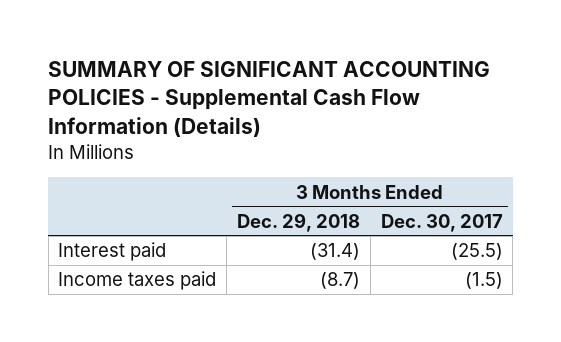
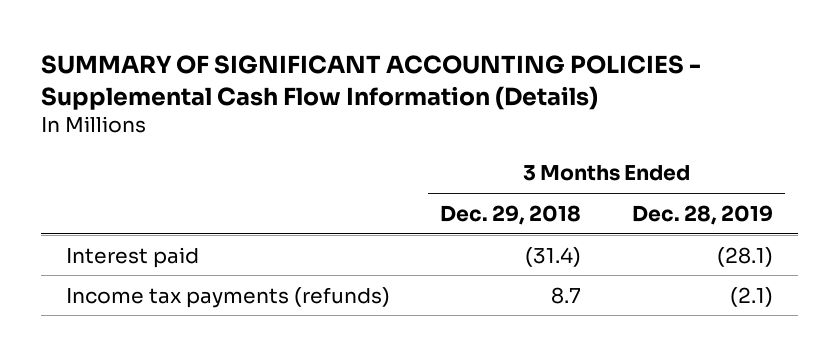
[380,213,503,232] Dec. 30, 2017 -> none
none -> [631,204,773,225] Dec. 28, 2019
[58,271,217,291] Income taxes paid -> [66,286,391,308] Income tax payments (refunds)
[319,272,360,290] (8.7) -> [551,286,582,304] 8.7

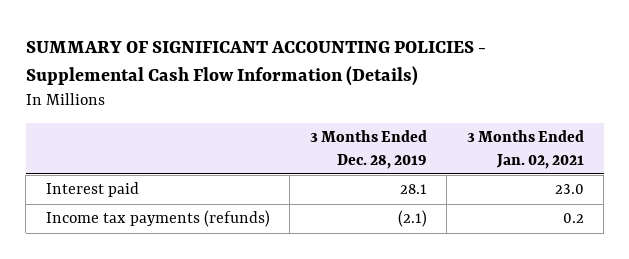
[440,204,582,225] Dec. 29, 2018 -> none
none -> [466,130,584,169] 3 Months Ended Jan. 02, 2021
[716,246,773,267] (28.1) -> [399,184,427,195] 28.1

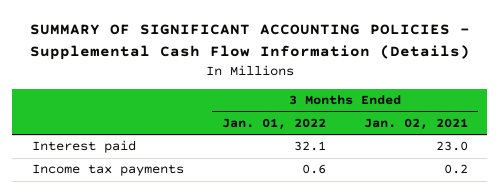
[309,130,427,169] 3 Months Ended Dec. 28, 2019 -> none
none -> [221,118,326,131] Jan. 01, 2022
[45,210,270,228] Income tax payments (refunds) -> [31,164,184,177] Income tax payments

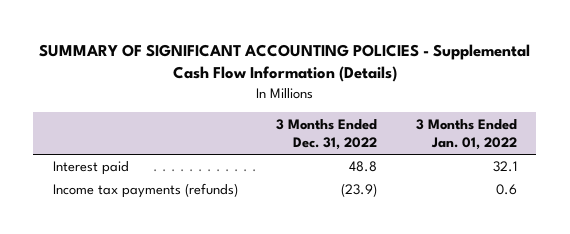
[364,118,469,131] Jan. 02, 2021 -> none
none -> [276,118,378,151] 3 Months Ended Dec. 31, 2022
[31,164,184,177] Income tax payments -> [52,183,238,199] Income tax payments (refunds)

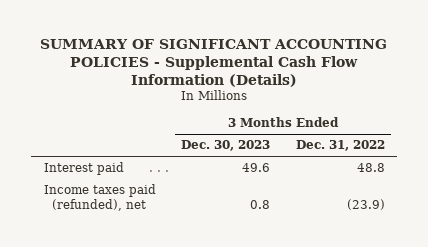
[416,118,518,151] 3 Months Ended Jan. 01, 2022 -> none
none -> [181,140,271,152] Dec. 30, 2023
[52,183,238,199] Income tax payments (refunds) -> [43,184,156,212] Income taxes paid (refunded), net

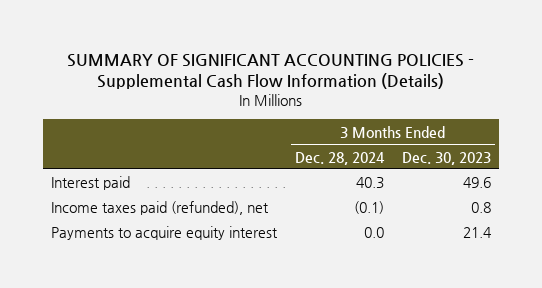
[295,140,385,152] Dec. 31, 2022 -> none
none -> [295,151,386,165] Dec. 28, 2024
none -> [51,226,279,241] Payments to acquire equity interest

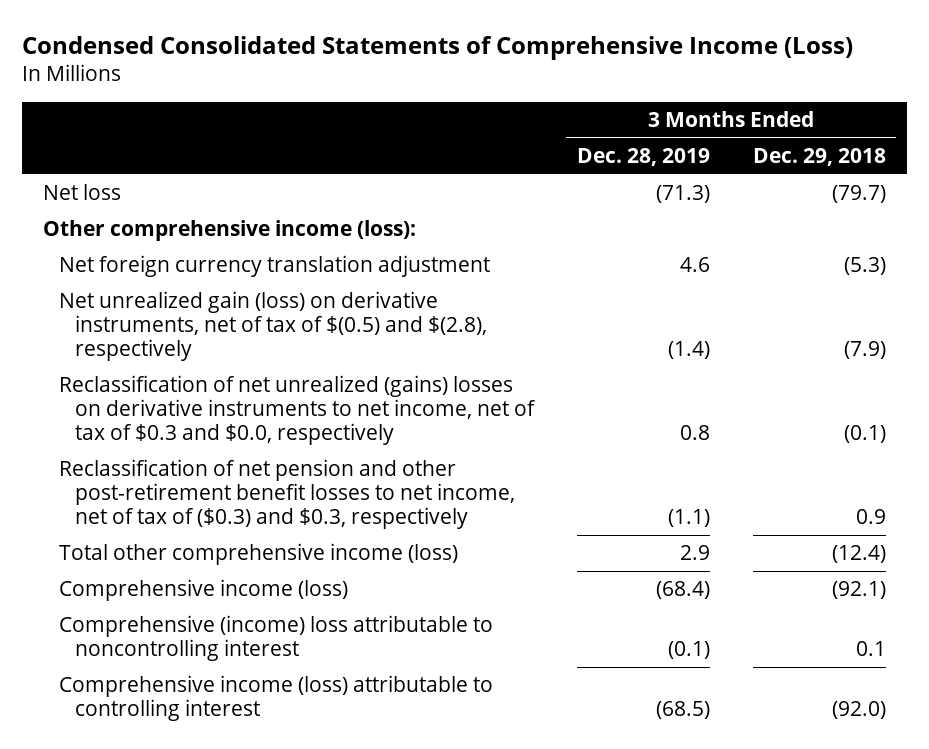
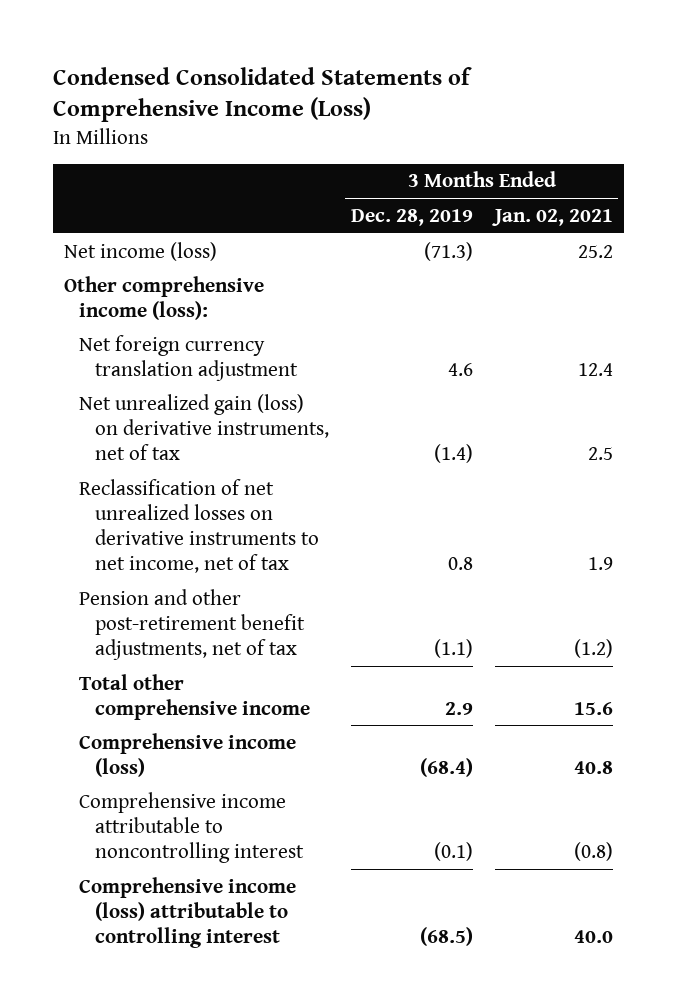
[752,148,886,167] Dec. 29, 2018 -> none
none -> [491,208,613,226] Jan. 02, 2021
[43,184,122,201] Net loss -> [64,241,218,261] Net income (loss)
[59,291,487,361] Net unrealized gain (loss) on derivative instruments, net of tax of $(0.5) and $(2.8), respectively -> [79,393,329,460] Net unrealized gain (loss) on derivative instruments, net of tax
[59,375,536,445] Reclassification of net unrealized (gains) losses on derivative instruments to net income, net of tax of $0.3 and $0.0, respectively -> [79,478,319,573] Reclassification of net unrealized losses on derivative instruments to net income, net of tax
[59,459,515,529] Reclassification of net pension and other post-retirement benefit losses to net income, net of tax of ($0.3) and $0.3, respectively -> [79,588,305,660] Pension and other post-retirement benefit adjustments, net of tax
[59,543,459,566] Total other comprehensive income (loss) -> [79,673,310,720] Total other comprehensive income
[59,615,494,662] Comprehensive (income) loss attributable to noncontrolling interest -> [79,791,304,863] Comprehensive income attributable to noncontrolling interest

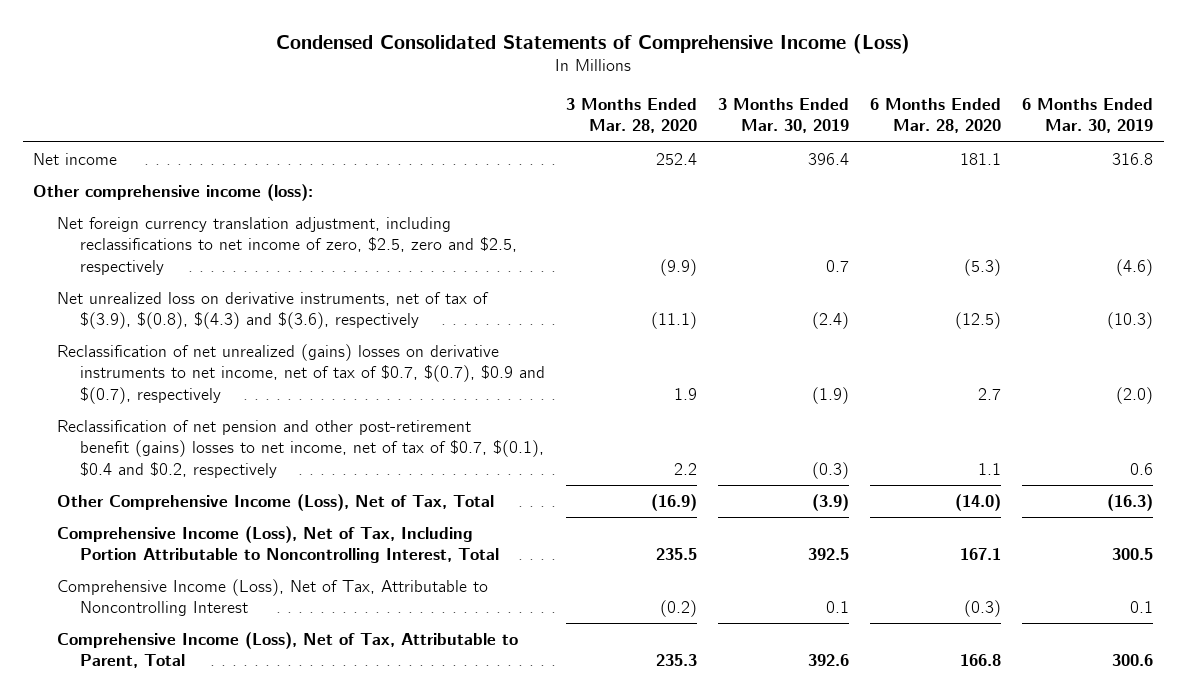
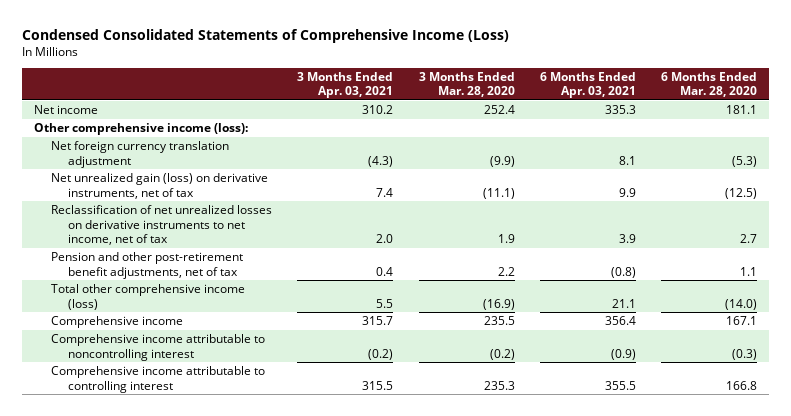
[718,97,850,134] 3 Months Ended Mar. 30, 2019 -> none
[1022,97,1154,134] 6 Months Ended Mar. 30, 2019 -> none
none -> [297,71,394,99] 3 Months Ended Apr. 03, 2021
none -> [539,71,636,99] 6 Months Ended Apr. 03, 2021
[56,216,518,275] Net foreign currency translation adjustment, including reclassifications to net income of zero, $2.5, zero and $2.5, respectively -> [51,140,230,168] Net foreign currency translation adjustment
[56,291,489,330] Net unrealized loss on derivative instruments, net of tax of $(3.9), $(0.8), $(4.3) and $(3.6), respectively -> [51,172,269,199] Net unrealized gain (loss) on derivative instruments, net of tax
[56,343,546,404] Reclassification of net unrealized (gains) losses on derivative instruments to net income, net of tax of $0.7, $(0.7), $0.9 and $(0.7), respectively -> [51,204,273,246] Reclassification of net unrealized losses on derivative instruments to net income, net of tax
[56,419,545,478] Reclassification of net pension and other post-retirement benefit (gains) losses to net income, net of tax of $0.7, $(0.1), $0.4 and $0.2, respectively -> [51,251,244,279] Pension and other post-retirement benefit adjustments, net of tax
[56,493,494,511] Other Comprehensive Income (Loss), Net of Tax, Total -> [51,283,246,310] Total other comprehensive income (loss)
[56,525,500,564] Comprehensive Income (Loss), Net of Tax, Including Portion Attributable to Noncontrolling Interest, Total -> [51,315,184,328] Comprehensive income
[56,578,488,617] Comprehensive Income (Loss), Net of Tax, Attributable to Noncontrolling Interest -> [51,333,266,361] Comprehensive income attributable to noncontrolling interest
[56,631,518,669] Comprehensive Income (Loss), Net of Tax, Attributable to Parent, Total -> [51,365,266,393] Comprehensive income attributable to controlling interest

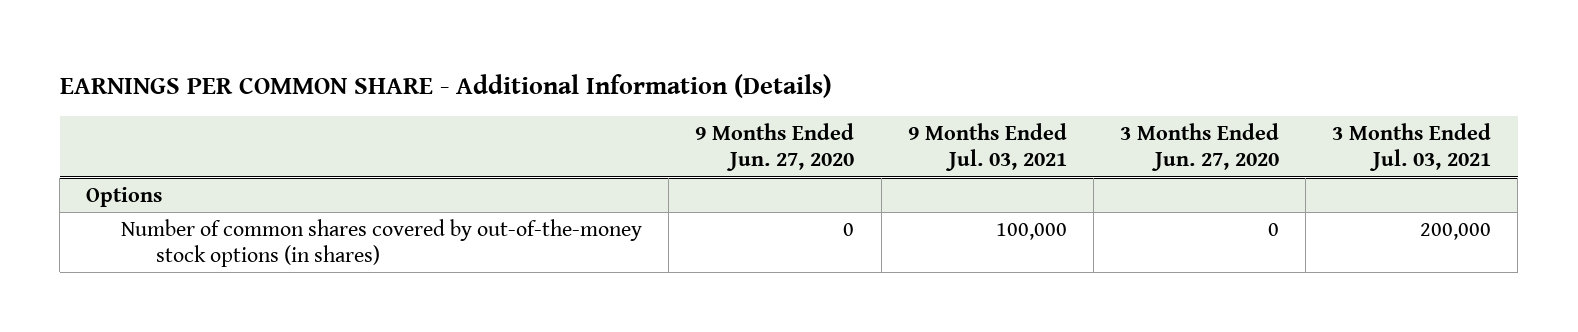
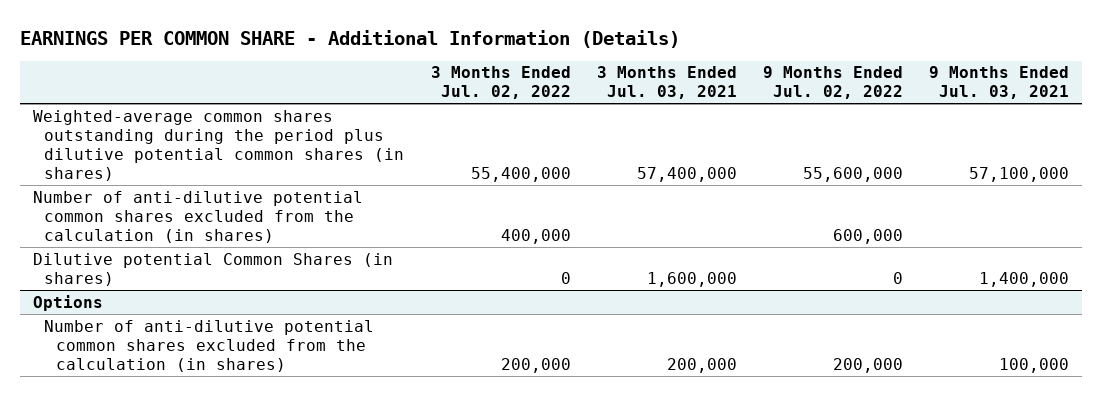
[695,123,855,172] 9 Months Ended Jun. 27, 2020 -> none
[1119,123,1279,172] 3 Months Ended Jun. 27, 2020 -> none
none -> [430,66,571,100] 3 Months Ended Jul. 02, 2022
none -> [762,66,903,100] 9 Months Ended Jul. 02, 2022
none -> [32,109,405,181] Weighted-average common shares outstanding during the period plus dilutive potential common shares (in shares)
none -> [32,190,363,243] Number of anti-dilutive potential common shares excluded from the calculation (in shares)
none -> [32,252,393,286] Dilutive potential Common Shares (in shares)
[121,218,643,268] Number of common shares covered by out-of-the-money stock options (in shares) -> [44,319,375,372] Number of anti-dilutive potential common shares excluded from the calculation (in shares)

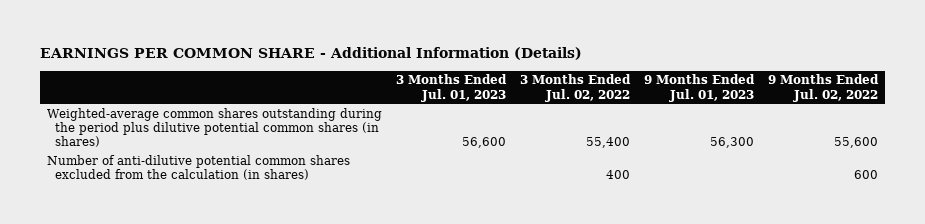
[596,66,737,100] 3 Months Ended Jul. 03, 2021 -> none
[929,66,1070,100] 9 Months Ended Jul. 03, 2021 -> none
none -> [395,74,507,102] 3 Months Ended Jul. 01, 2023
none -> [644,74,756,102] 9 Months Ended Jul. 01, 2023
[32,252,393,286] Dilutive potential Common Shares (in shares) -> none
[32,294,103,311] Options -> none
[44,319,375,372] Number of anti-dilutive potential common shares excluded from the calculation (in shares) -> none
[470,166,571,182] 55,400,000 -> [585,137,630,149] 55,400
[802,166,903,182] 55,600,000 -> [834,137,879,149] 55,600
[500,228,571,244] 400,000 -> [605,170,630,180] 400
[832,228,903,244] 600,000 -> [854,170,879,180] 600

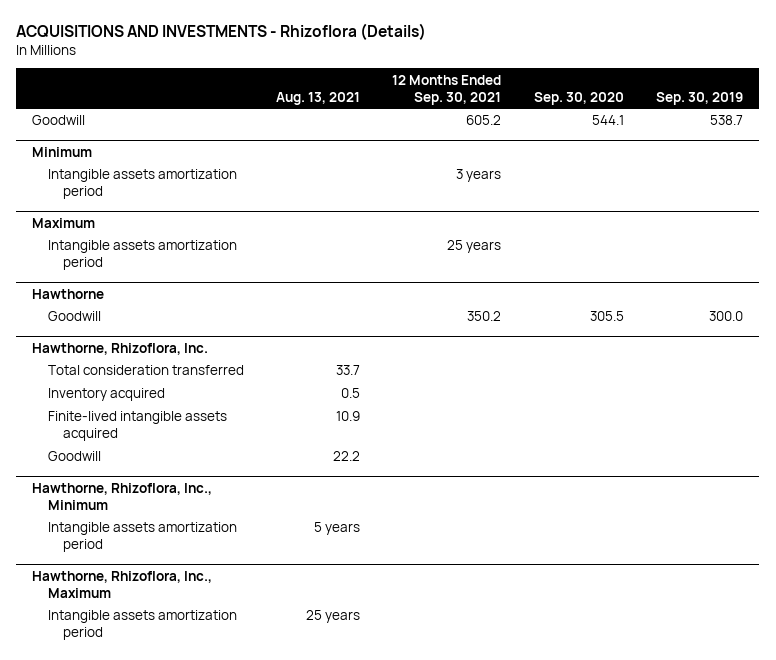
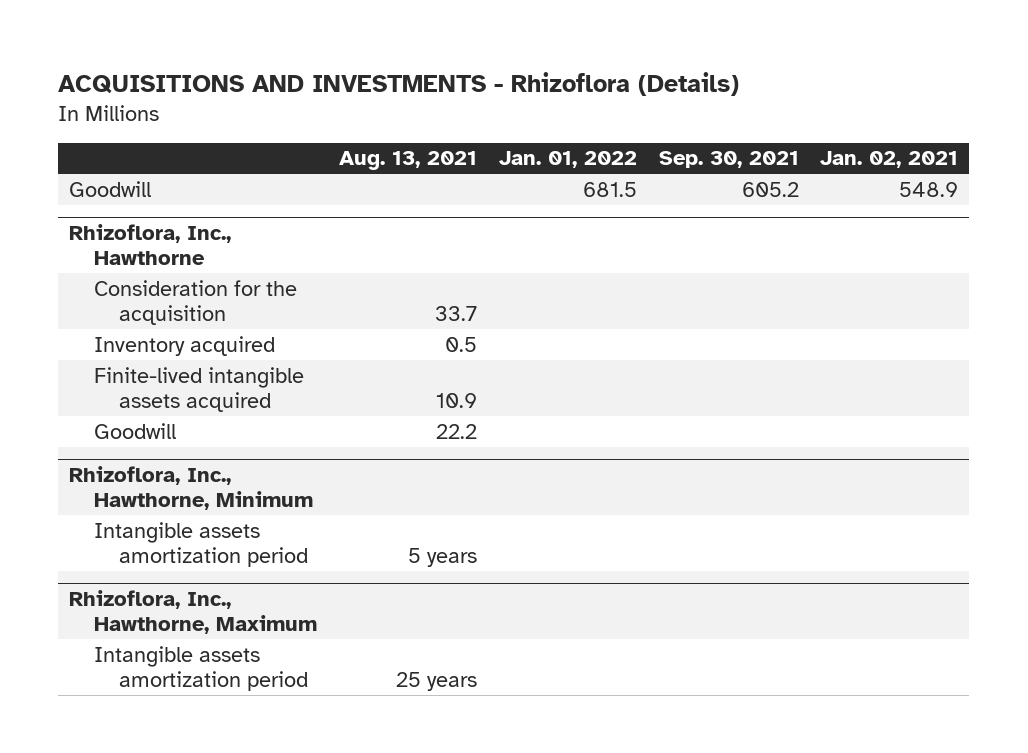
[392,74,502,105] 12 Months Ended Sep. 30, 2021 -> none
[533,91,624,105] Sep. 30, 2020 -> none
[656,91,744,105] Sep. 30, 2019 -> none
none -> [498,151,637,169] Jan. 01, 2022
none -> [658,151,799,169] Sep. 30, 2021
none -> [820,151,959,169] Jan. 02, 2021
[32,146,93,157] Minimum -> none
[47,169,237,200] Intangible assets amortization period -> none
[32,217,96,228] Maximum -> none
[47,240,237,271] Intangible assets amortization period -> none
[32,288,105,299] Hawthorne -> none
[47,311,101,322] Goodwill -> none
[32,342,209,355] Hawthorne, Rhizoflora, Inc. -> [69,224,232,266] Rhizoflora, Inc., Hawthorne
[47,365,244,376] Total consideration transferred -> [94,279,298,325] Consideration for the acquisition
[32,482,213,510] Hawthorne, Rhizoflora, Inc., Minimum -> [69,466,314,511] Rhizoflora, Inc., Hawthorne, Minimum
[32,570,213,598] Hawthorne, Rhizoflora, Inc., Maximum -> [69,590,318,635] Rhizoflora, Inc., Hawthorne, Maximum

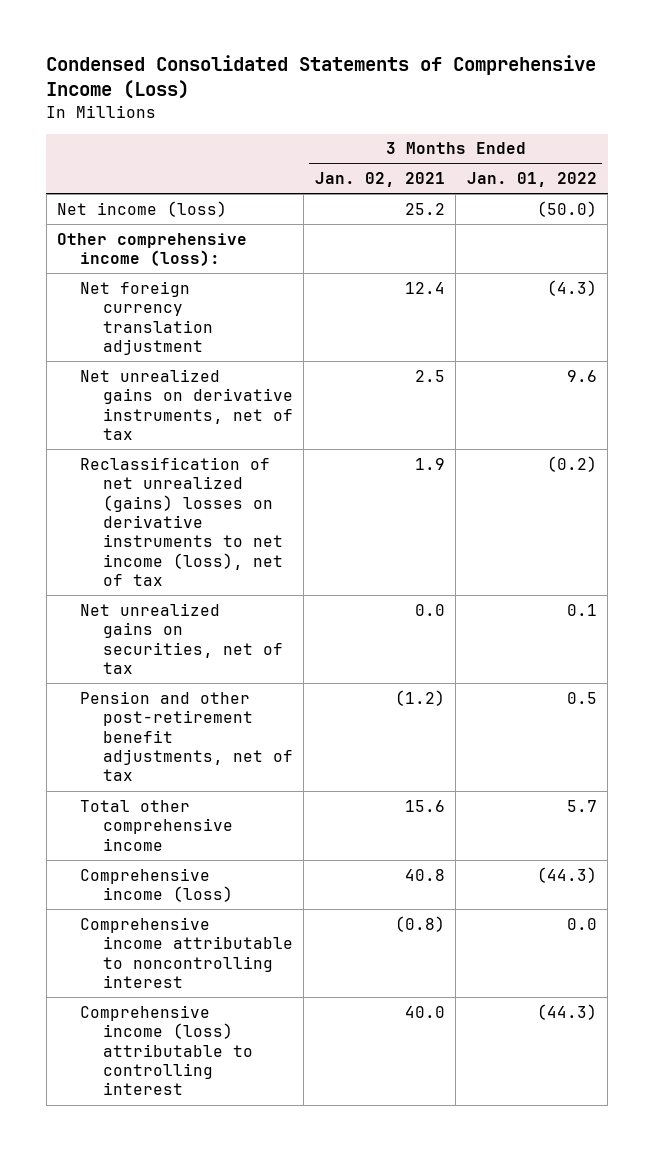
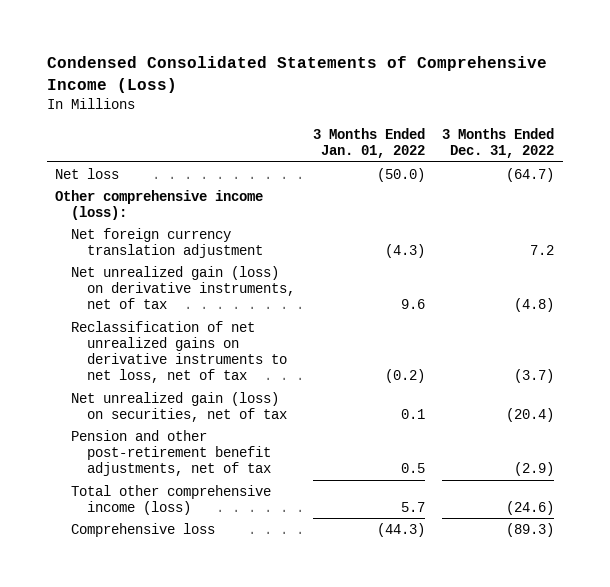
[314,172,445,188] Jan. 02, 2021 -> none
none -> [442,127,555,159] 3 Months Ended Dec. 31, 2022
[57,200,228,217] Net income (loss) -> [55,167,120,179] Net loss
[80,368,293,441] Net unrealized gains on derivative instruments, net of tax -> [71,265,296,310] Net unrealized gain (loss) on derivative instruments, net of tax
[80,456,283,587] Reclassification of net unrealized (gains) losses on derivative instruments to net income (loss), net of tax -> [71,320,288,384] Reclassification of net unrealized gains on derivative instruments to net loss, net of tax
[80,602,283,675] Net unrealized gains on securities, net of tax -> [71,391,288,422] Net unrealized gain (loss) on securities, net of tax
[80,916,293,989] Comprehensive income attributable to noncontrolling interest -> none
[80,1004,253,1096] Comprehensive income (loss) attributable to controlling interest -> none
[80,799,233,851] Total other comprehensive income -> [71,484,272,515] Total other comprehensive income (loss)
[80,867,233,903] Comprehensive income (loss) -> [71,522,216,537] Comprehensive loss

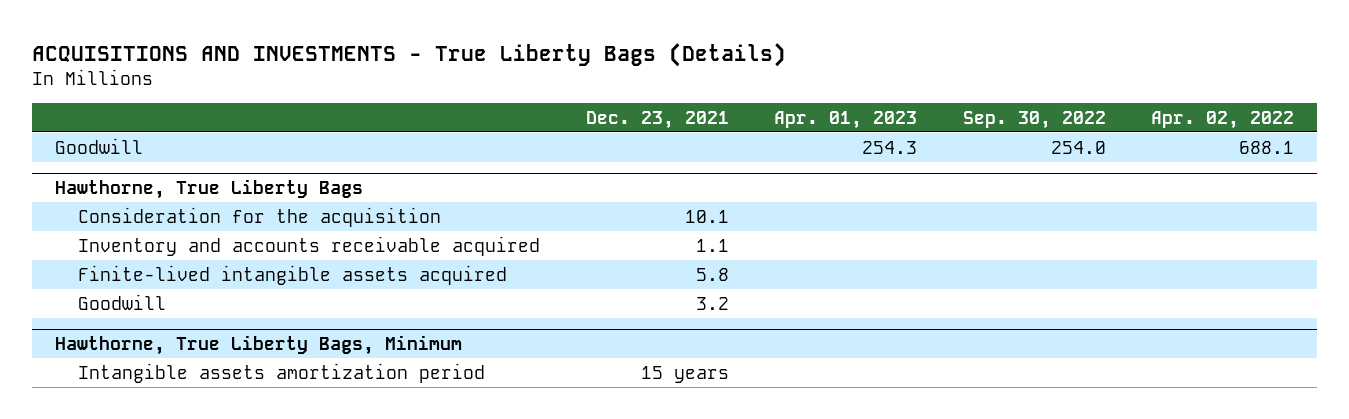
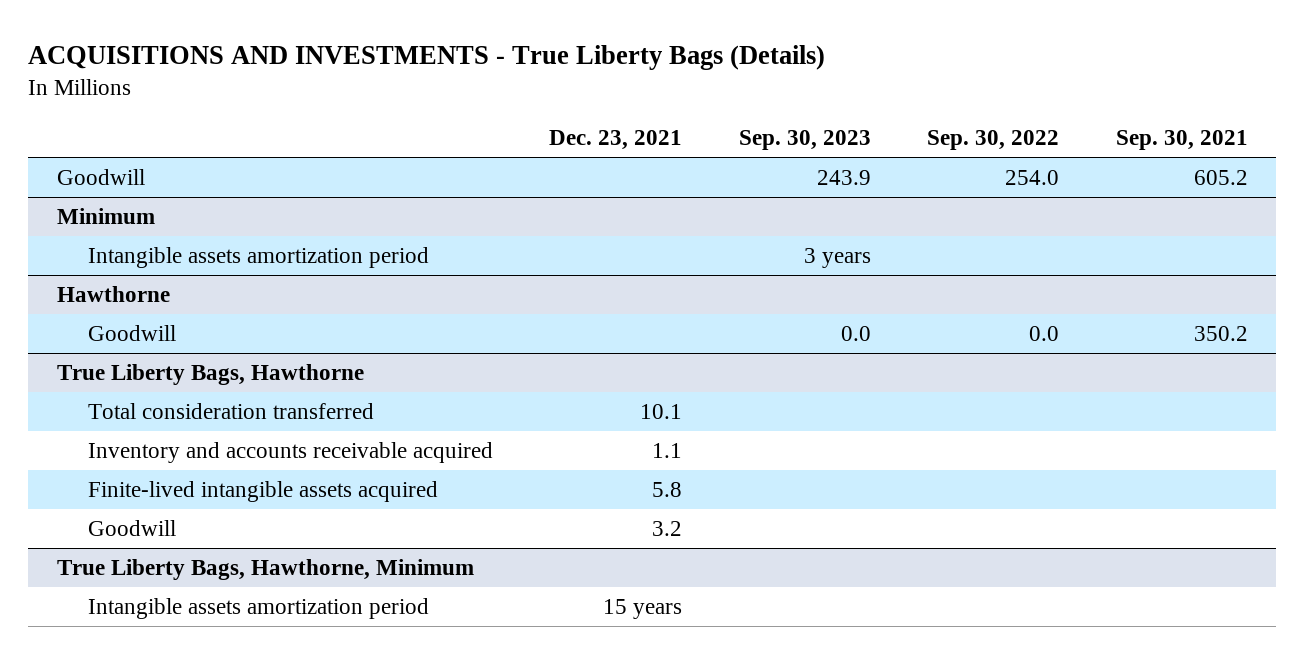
[774,110,918,129] Apr. 01, 2023 -> none
[1151,110,1295,129] Apr. 02, 2022 -> none
none -> [738,130,871,151] Sep. 30, 2023
none -> [1116,130,1249,151] Sep. 30, 2021
none -> [56,207,155,224] Minimum
none -> [87,246,429,268] Intangible assets amortization period
none -> [56,285,170,302] Hawthorne
none -> [87,324,176,341] Goodwill
[55,178,364,199] Hawthorne, True Liberty Bags -> [56,363,364,385] True Liberty Bags, Hawthorne
[78,206,442,227] Consideration for the acquisition -> [87,402,374,419] Total consideration transferred
[55,334,463,355] Hawthorne, True Liberty Bags, Minimum -> [56,558,474,580] True Liberty Bags, Hawthorne, Minimum

